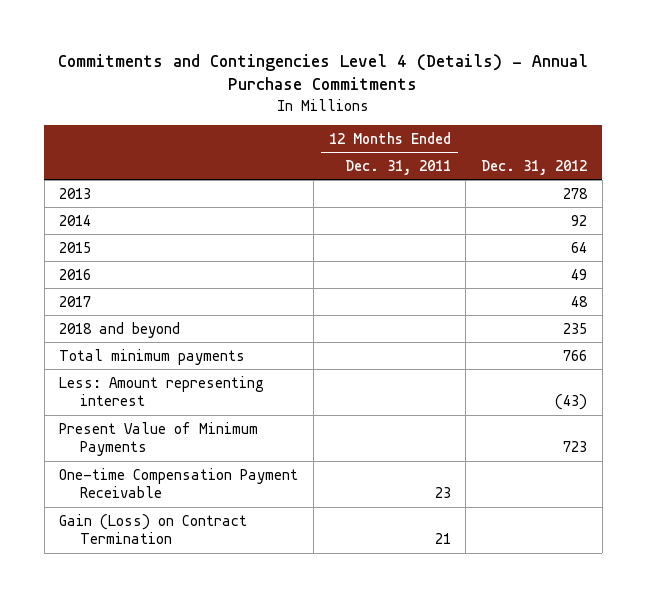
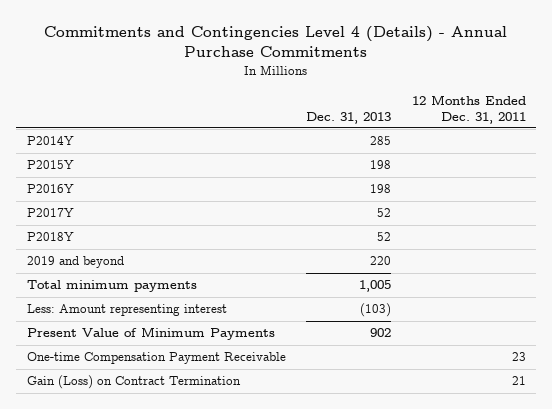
[481,160,588,176] Dec. 31, 2012 -> none
none -> [306,111,392,124] Dec. 31, 2013
[59,187,92,199] 2013 -> [26,136,74,146] P2014Y
[59,214,92,226] 2014 -> [26,160,74,170] P2015Y
[59,241,92,253] 2015 -> [26,184,74,194] P2016Y
[59,268,92,280] 2016 -> [26,208,74,218] P2017Y
[59,295,92,307] 2017 -> [26,232,74,242] P2018Y
[59,321,181,338] 2018 and beyond -> [26,256,124,269] 2019 and beyond

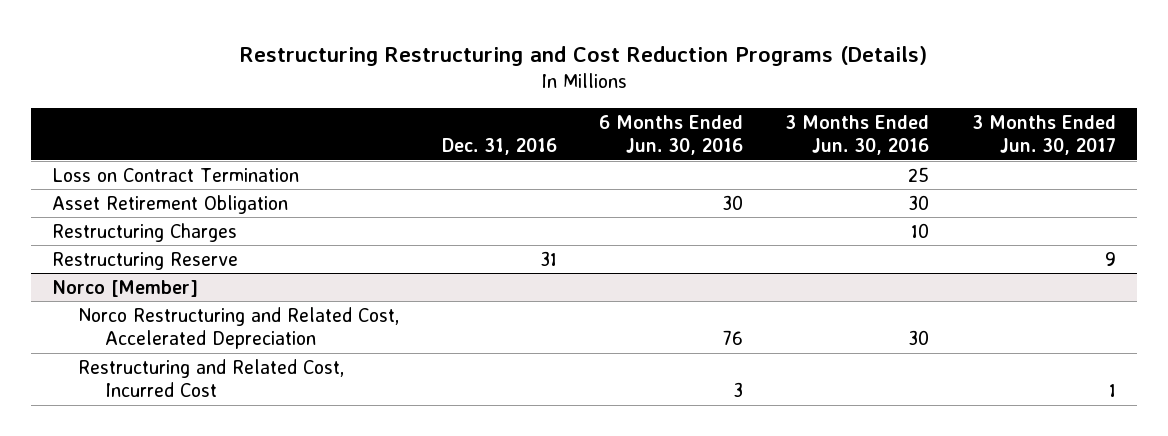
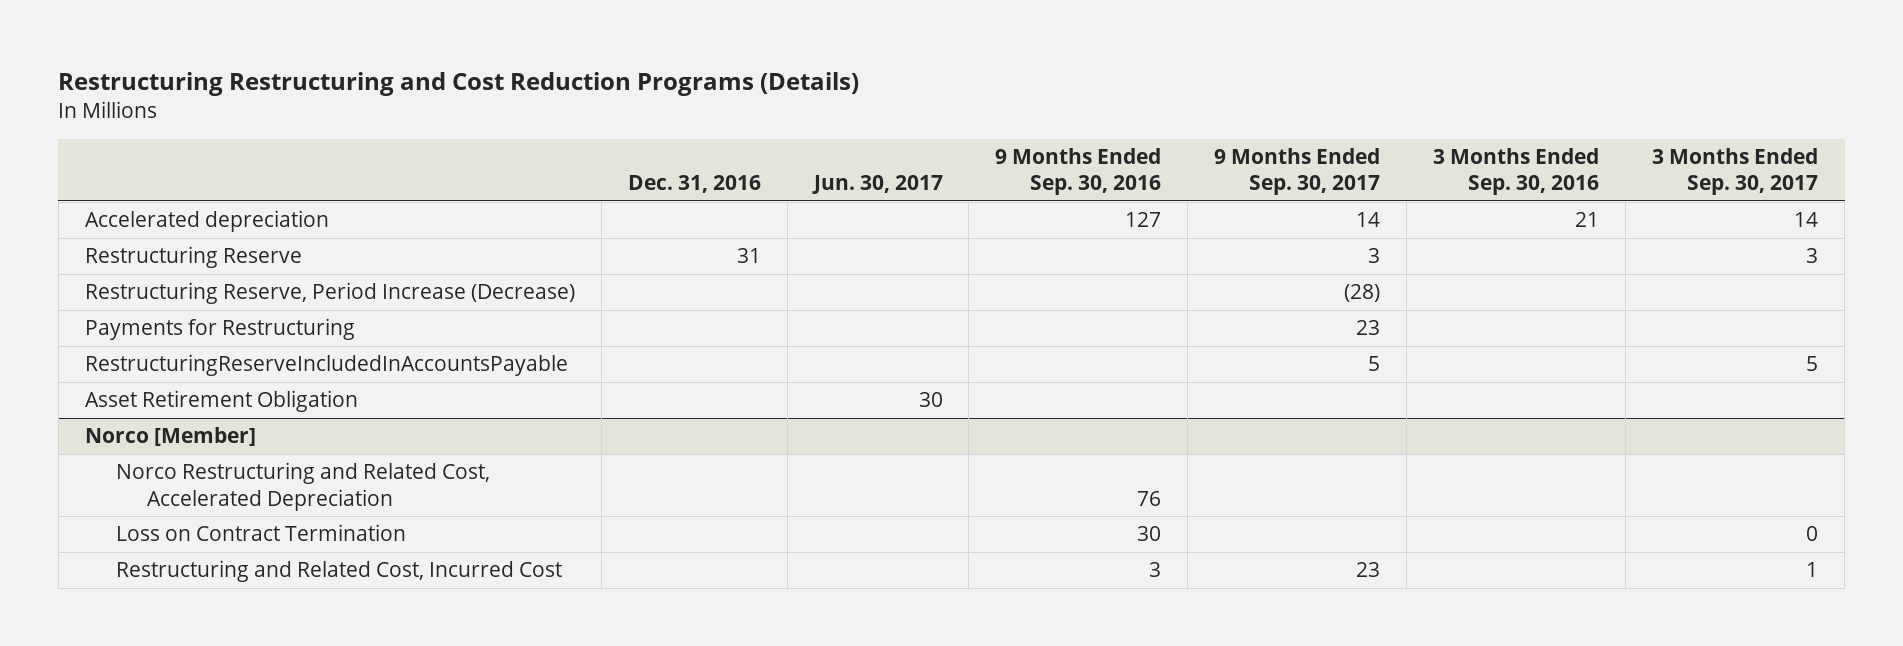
[599,114,744,156] 6 Months Ended Jun. 30, 2016 -> none
[785,114,930,156] 3 Months Ended Jun. 30, 2016 -> none
[971,114,1116,156] 3 Months Ended Jun. 30, 2017 -> none
none -> [811,175,943,195] Jun. 30, 2017
none -> [995,147,1162,196] 9 Months Ended Sep. 30, 2016
none -> [1214,147,1381,196] 9 Months Ended Sep. 30, 2017
none -> [1433,147,1600,196] 3 Months Ended Sep. 30, 2016
none -> [1652,147,1819,196] 3 Months Ended Sep. 30, 2017
[52,167,300,182] Loss on Contract Termination -> none
[52,222,238,242] Restructuring Charges -> none
none -> [84,210,329,233] Accelerated depreciation
none -> [84,282,575,305] Restructuring Reserve, Period Increase (Decrease)
none -> [84,318,355,341] Payments for Restructuring
none -> [84,354,568,377] RestructuringReserveIncludedInAccountsPayable
[52,194,289,214] Asset Retirement Obligation -> [84,390,358,413] Asset Retirement Obligation
none -> [116,524,407,542] Loss on Contract Termination

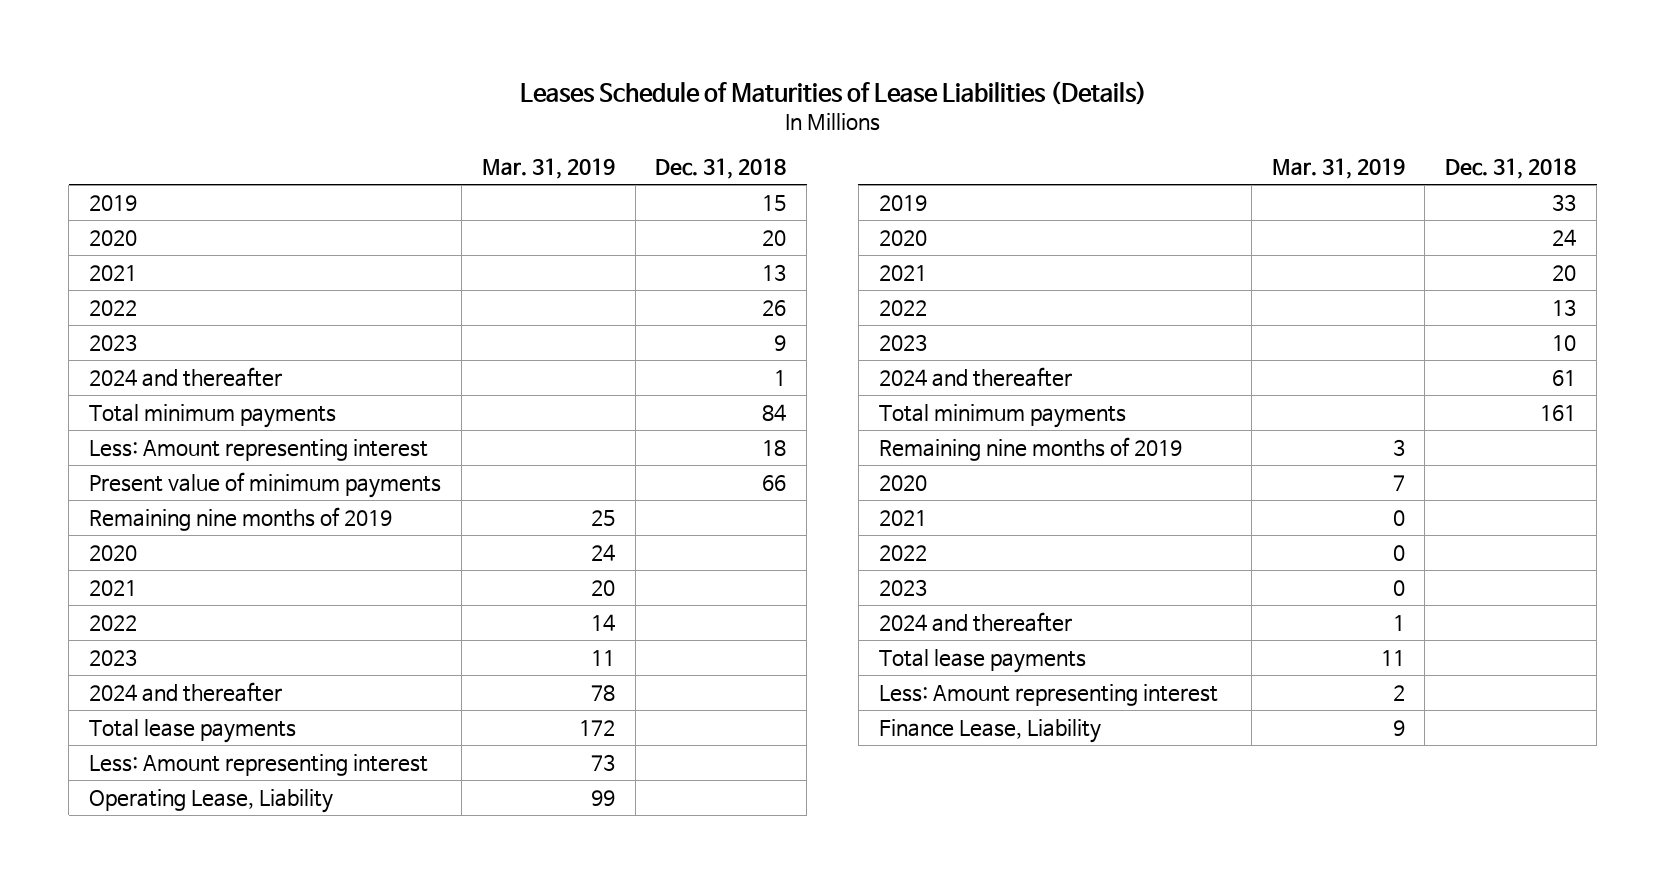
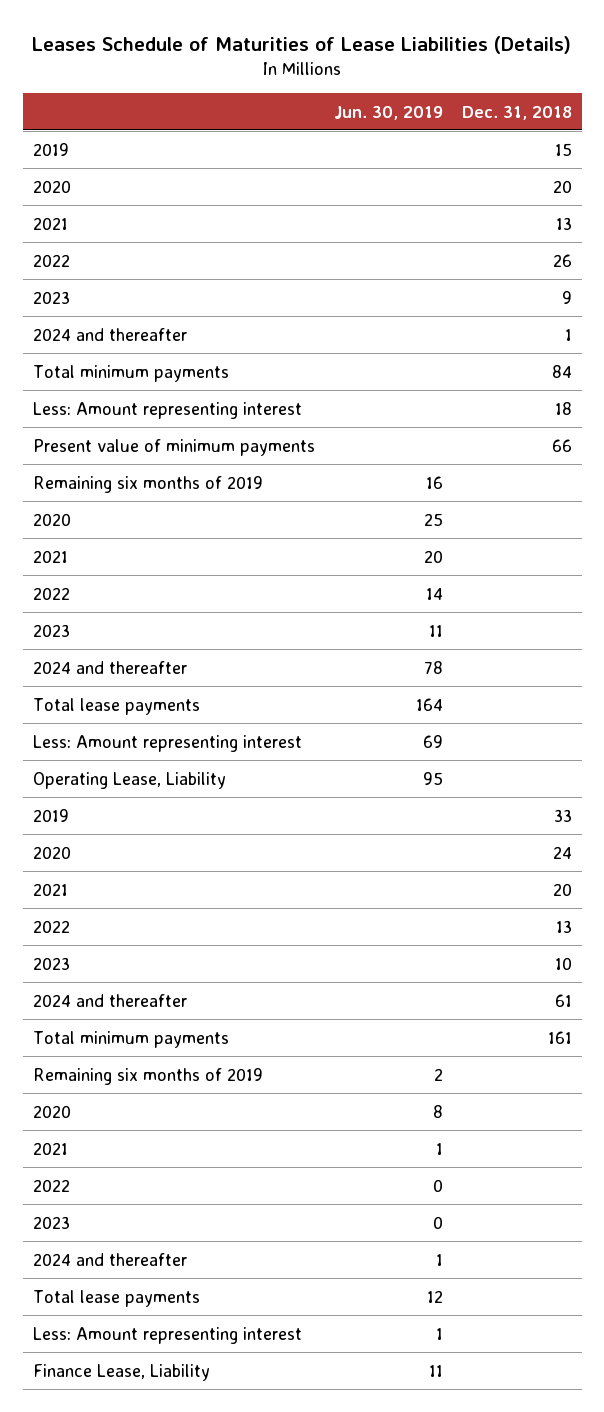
[481,158,615,180] Mar. 31, 2019 -> none
none -> [333,105,443,120] Jun. 30, 2019
[89,506,393,531] Remaining nine months of 2019 -> [32,475,263,493] Remaining six months of 2019
[878,436,1182,461] Remaining nine months of 2019 -> [32,1067,263,1085] Remaining six months of 2019

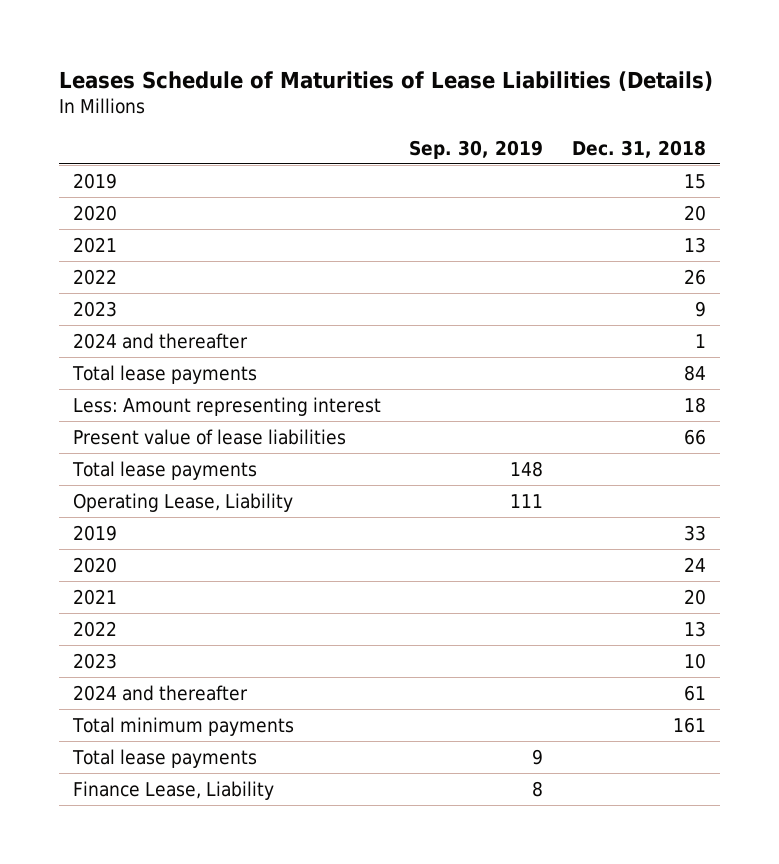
[333,105,443,120] Jun. 30, 2019 -> none
none -> [409,139,544,159] Sep. 30, 2019
[32,364,229,382] Total minimum payments -> [71,364,257,384] Total lease payments
[32,475,263,493] Remaining six months of 2019 -> none
[32,512,71,526] 2020 -> none
[32,549,68,563] 2021 -> none
[32,586,70,600] 2022 -> none
[32,623,70,637] 2023 -> none
[32,660,187,674] 2024 and thereafter -> none
[32,438,315,456] Present value of minimum payments -> [72,428,346,445] Present value of lease liabilities
[32,734,302,752] Less: Amount representing interest -> none
[32,1067,263,1085] Remaining six months of 2019 -> none
[32,1104,71,1118] 2020 -> none
[32,1141,68,1155] 2021 -> none
[32,1178,70,1192] 2022 -> none
[32,1215,70,1229] 2023 -> none
[32,1252,187,1266] 2024 and thereafter -> none
[32,1326,302,1344] Less: Amount representing interest -> none

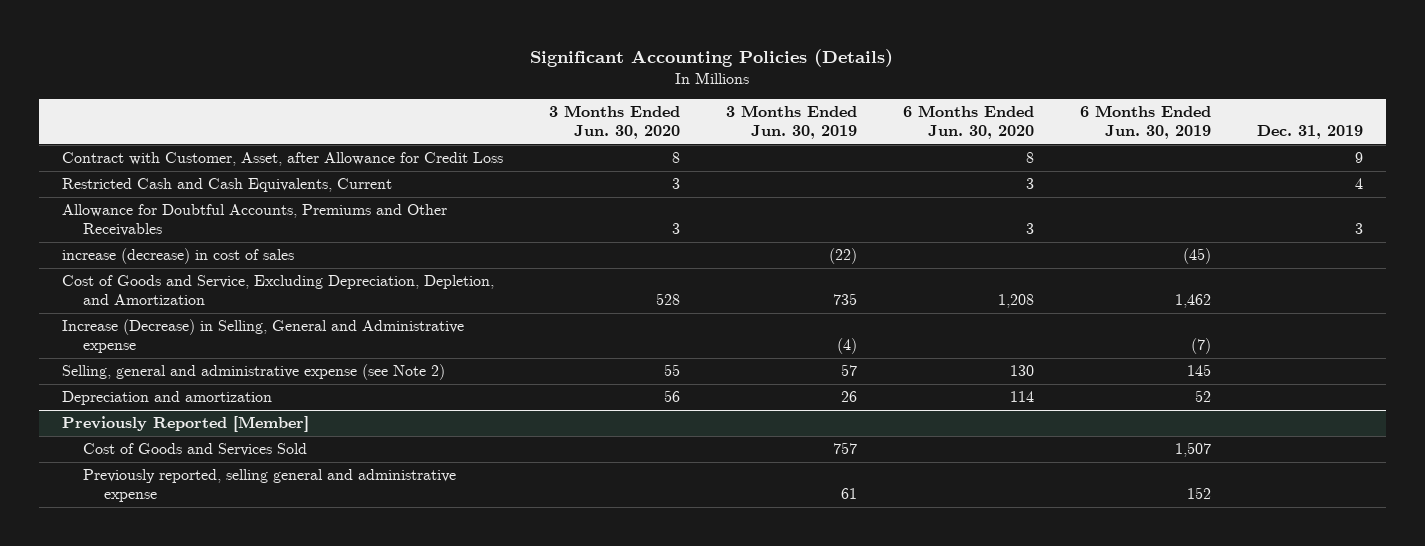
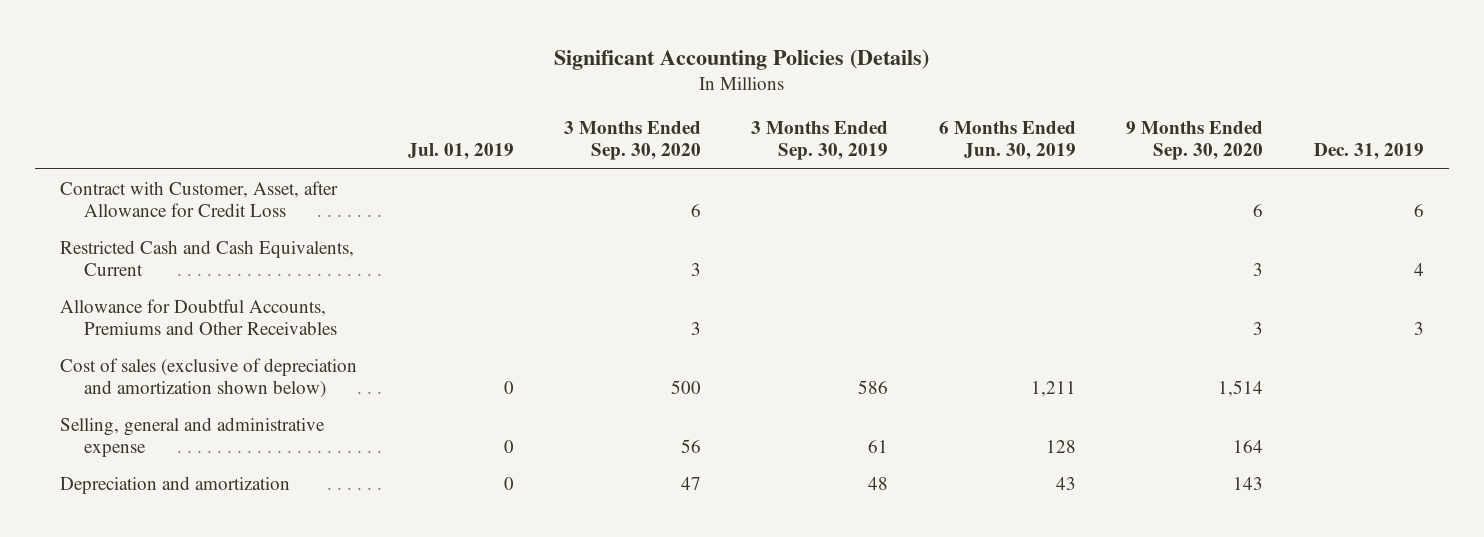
[548,105,680,139] 3 Months Ended Jun. 30, 2020 -> none
[725,105,857,139] 3 Months Ended Jun. 30, 2019 -> none
[902,105,1034,139] 6 Months Ended Jun. 30, 2020 -> none
none -> [407,143,514,161] Jul. 01, 2019
none -> [564,121,702,161] 3 Months Ended Sep. 30, 2020
none -> [751,121,889,161] 3 Months Ended Sep. 30, 2019
none -> [1126,121,1264,161] 9 Months Ended Sep. 30, 2020
[1354,152,1363,164] 9 -> [1413,203,1424,217] 6
[62,248,295,265] increase (decrease) in cost of sales -> none
[62,319,465,353] Increase (Decrease) in Selling, General and Administrative expense -> none
[62,416,310,433] Previously Reported [Member] -> none
[83,443,308,457] Cost of Goods and Services Sold -> none
[83,469,457,502] Previously reported, selling general and administrative expense -> none
[62,275,495,305] Cost of Goods and Service, Excluding Depreciation, Depletion, and Amortization -> [60,357,358,398] Cost of sales (exclusive of depreciation and amortization shown below)
[1174,293,1211,308] 1,462 -> [1030,380,1076,397] 1,211
[62,364,446,381] Selling, general and administrative expense (see Note 2) -> [60,416,326,457] Selling, general and administrative expense
[1186,364,1211,377] 145 -> [1045,439,1076,453] 128
[1194,390,1211,403] 52 -> [1055,476,1076,490] 43

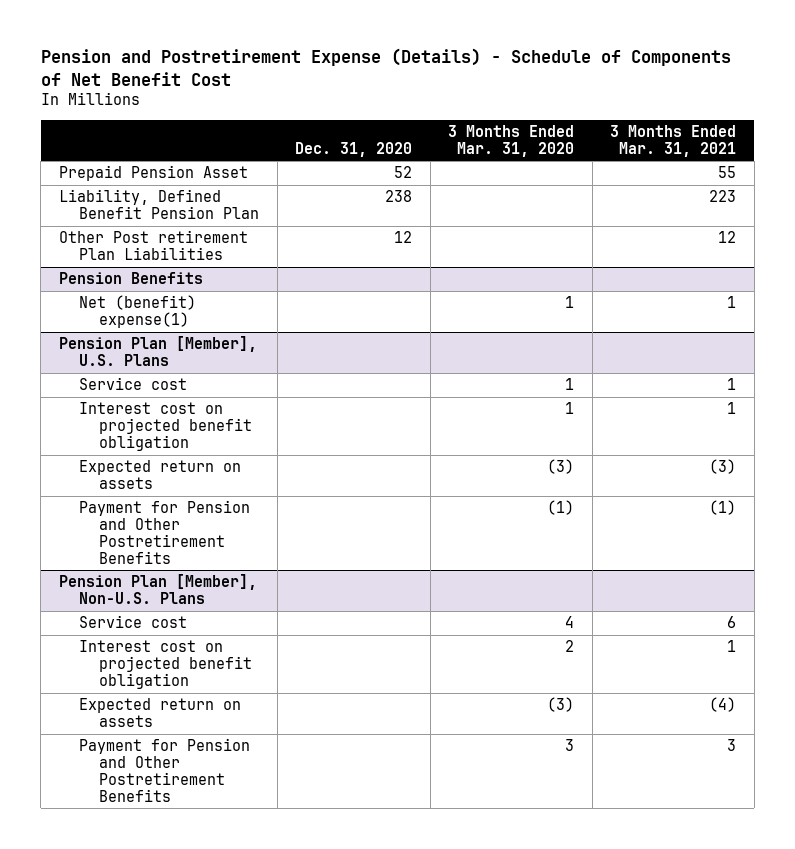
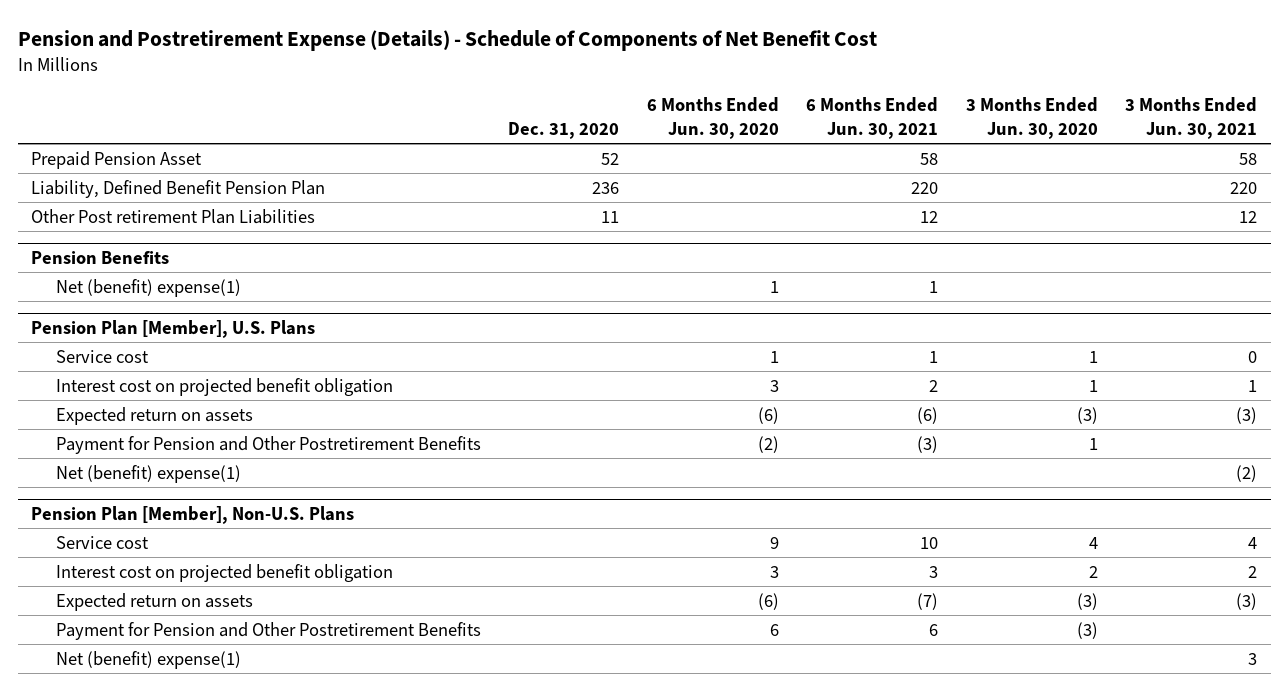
[448,124,575,157] 3 Months Ended Mar. 31, 2020 -> none
[610,124,737,157] 3 Months Ended Mar. 31, 2021 -> none
none -> [646,96,779,139] 6 Months Ended Jun. 30, 2020
none -> [806,96,939,139] 6 Months Ended Jun. 30, 2021
none -> [965,96,1098,139] 3 Months Ended Jun. 30, 2020
none -> [1125,96,1258,139] 3 Months Ended Jun. 30, 2021
[385,190,413,203] 238 -> [592,181,620,194] 236
[394,231,413,244] 12 -> [601,210,620,223] 11
none -> [55,464,241,483] Net (benefit) expense(1)
none -> [55,650,241,669] Net (benefit) expense(1)

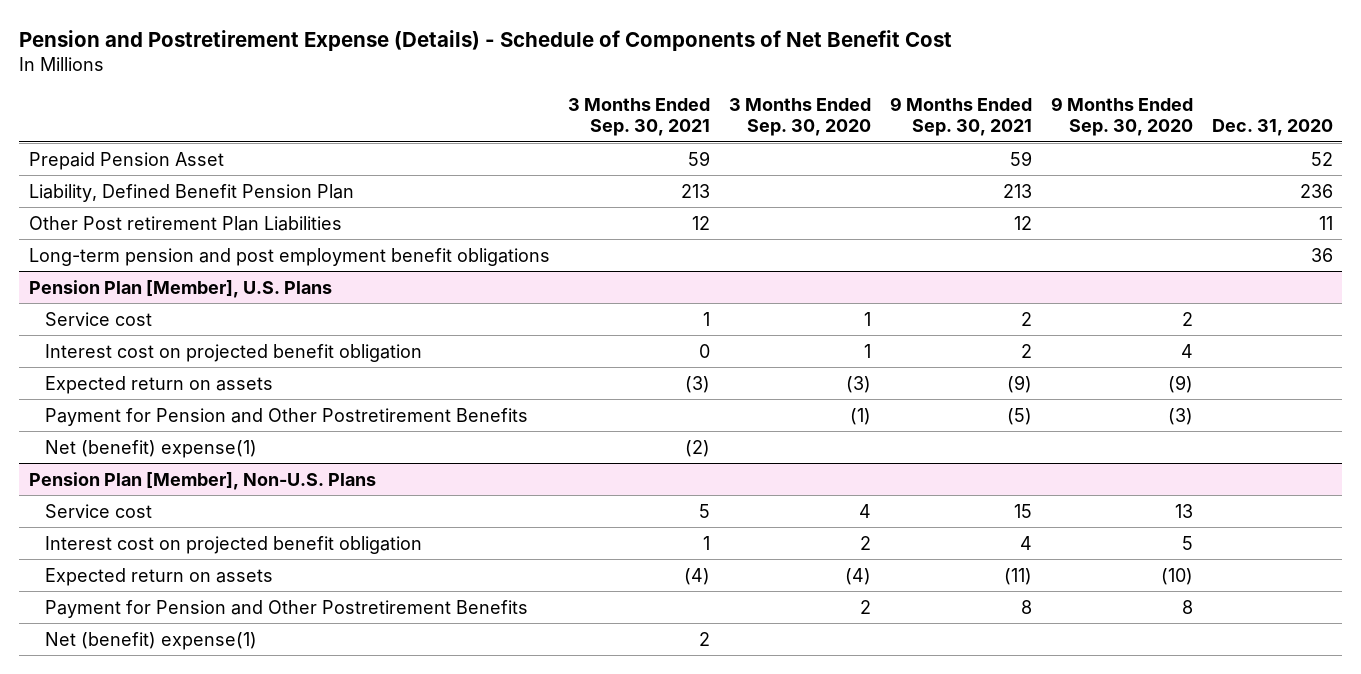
[646,96,779,139] 6 Months Ended Jun. 30, 2020 -> none
[806,96,939,139] 6 Months Ended Jun. 30, 2021 -> none
[965,96,1098,139] 3 Months Ended Jun. 30, 2020 -> none
[1125,96,1258,139] 3 Months Ended Jun. 30, 2021 -> none
none -> [568,98,711,137] 3 Months Ended Sep. 30, 2021
none -> [729,98,872,137] 3 Months Ended Sep. 30, 2020
none -> [890,97,1033,137] 9 Months Ended Sep. 30, 2021
none -> [1050,97,1193,137] 9 Months Ended Sep. 30, 2020
[31,250,170,264] Pension Benefits -> none
[55,278,241,297] Net (benefit) expense(1) -> none
none -> [28,247,550,266] Long-term pension and post employment benefit obligations

